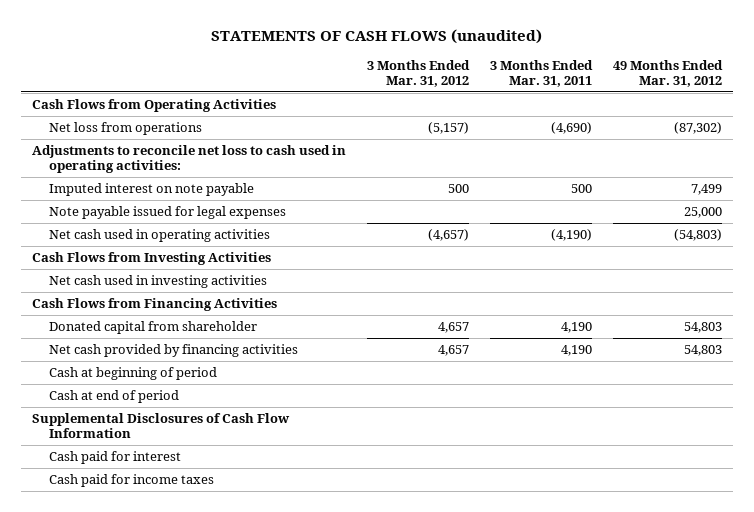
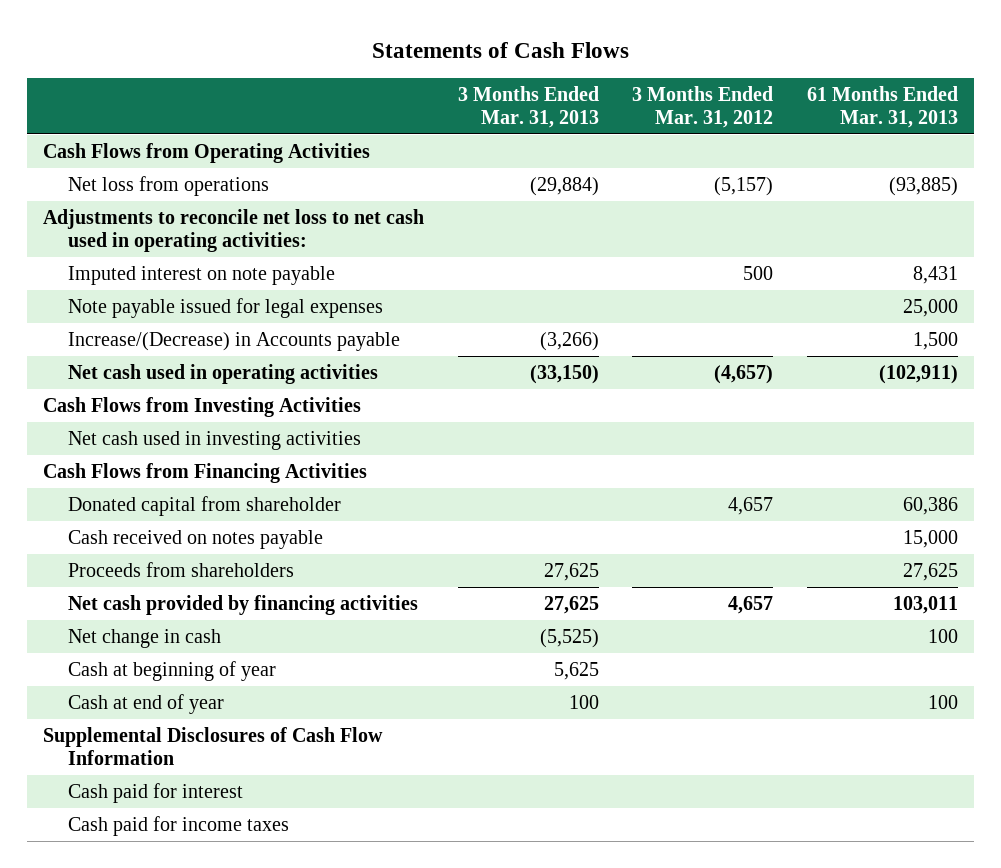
[210,29,542,45] STATEMENTS OF CASH FLOWS (unaudited) -> [371,41,629,58] Statements of Cash Flows
[490,60,594,88] 3 Months Ended Mar. 31, 2011 -> none
[613,60,724,88] 49 Months Ended Mar. 31, 2012 -> none
none -> [457,85,599,128] 3 Months Ended Mar. 31, 2013
none -> [806,85,958,128] 61 Months Ended Mar. 31, 2013
[31,145,346,174] Adjustments to reconcile net loss to cash used in operating activities: -> [43,208,425,253] Adjustments to reconcile net loss to net cash used in operating activities:
none -> [68,331,401,351] Increase/(Decrease) in Accounts payable
none -> [68,529,324,549] Cash received on notes payable
none -> [68,561,295,577] Proceeds from shareholders
none -> [68,628,222,648] Net change in cash
[49,367,218,381] Cash at beginning of period -> [68,660,277,681] Cash at beginning of year
[49,390,180,404] Cash at end of period -> [68,693,225,714] Cash at end of year

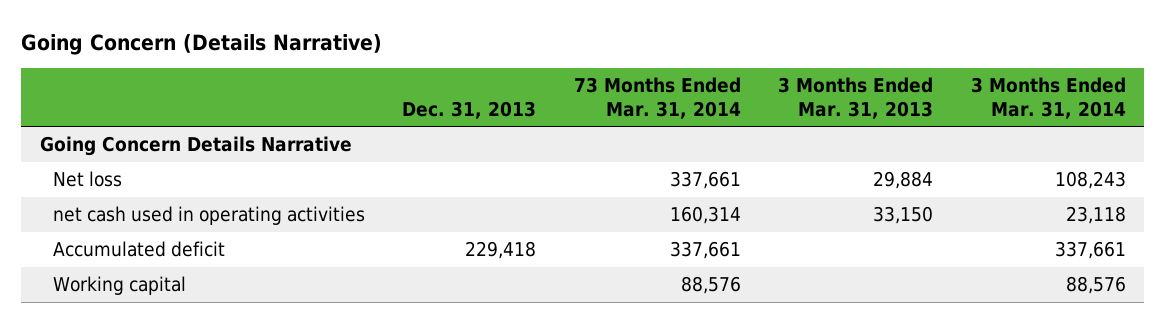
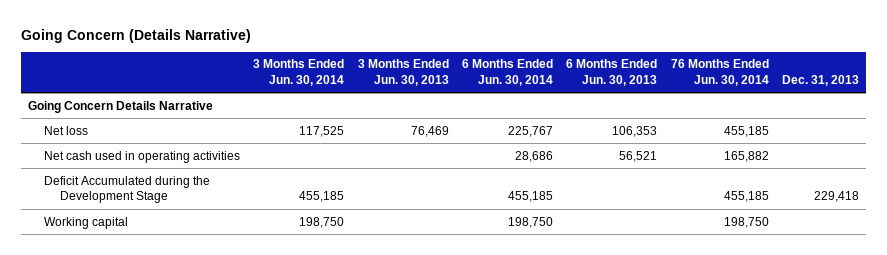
[573,77,741,119] 73 Months Ended Mar. 31, 2014 -> none
[778,77,934,119] 3 Months Ended Mar. 31, 2013 -> none
[970,77,1126,119] 3 Months Ended Mar. 31, 2014 -> none
none -> [253,59,345,86] 3 Months Ended Jun. 30, 2014
none -> [357,59,449,86] 3 Months Ended Jun. 30, 2013
none -> [462,59,554,86] 6 Months Ended Jun. 30, 2014
none -> [566,59,658,86] 6 Months Ended Jun. 30, 2013
none -> [670,59,769,86] 76 Months Ended Jun. 30, 2014
[53,206,366,226] net cash used in operating activities -> [43,150,240,163] Net cash used in operating activities
[53,241,226,258] Accumulated deficit -> [43,175,210,204] Deficit Accumulated during the Development Stage

